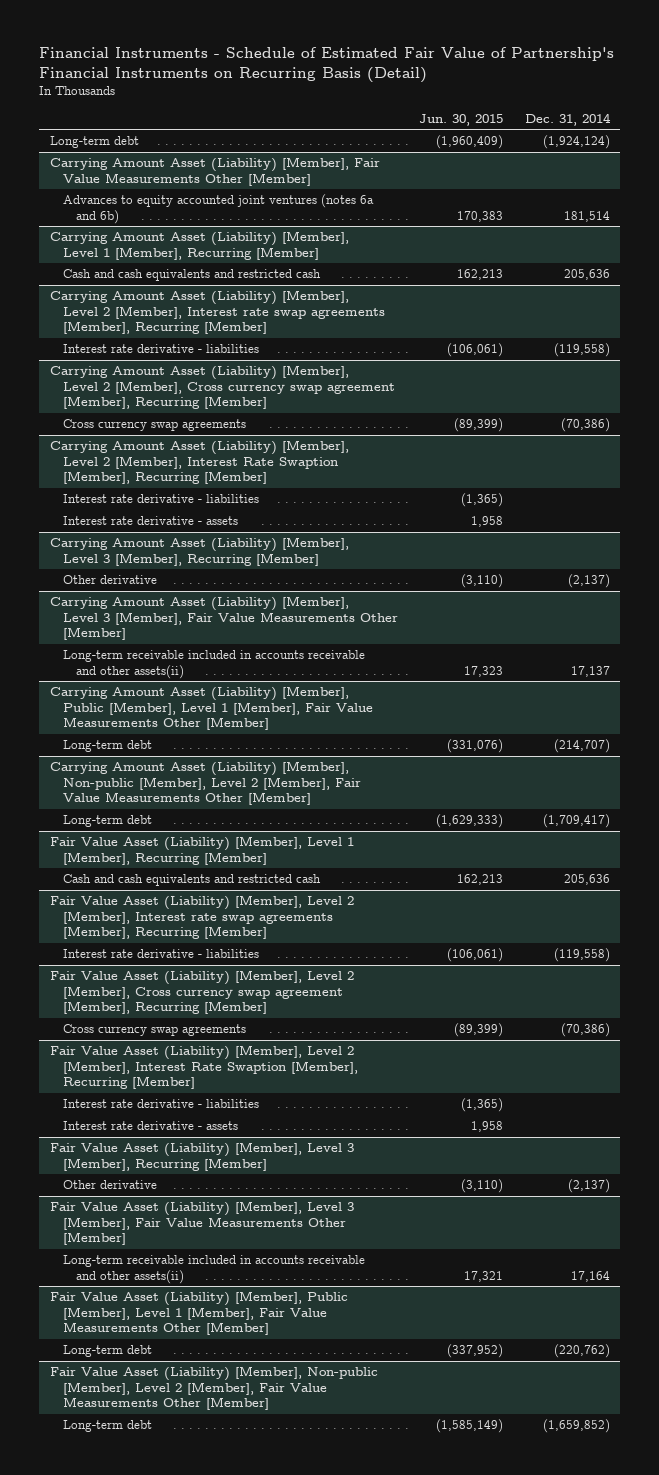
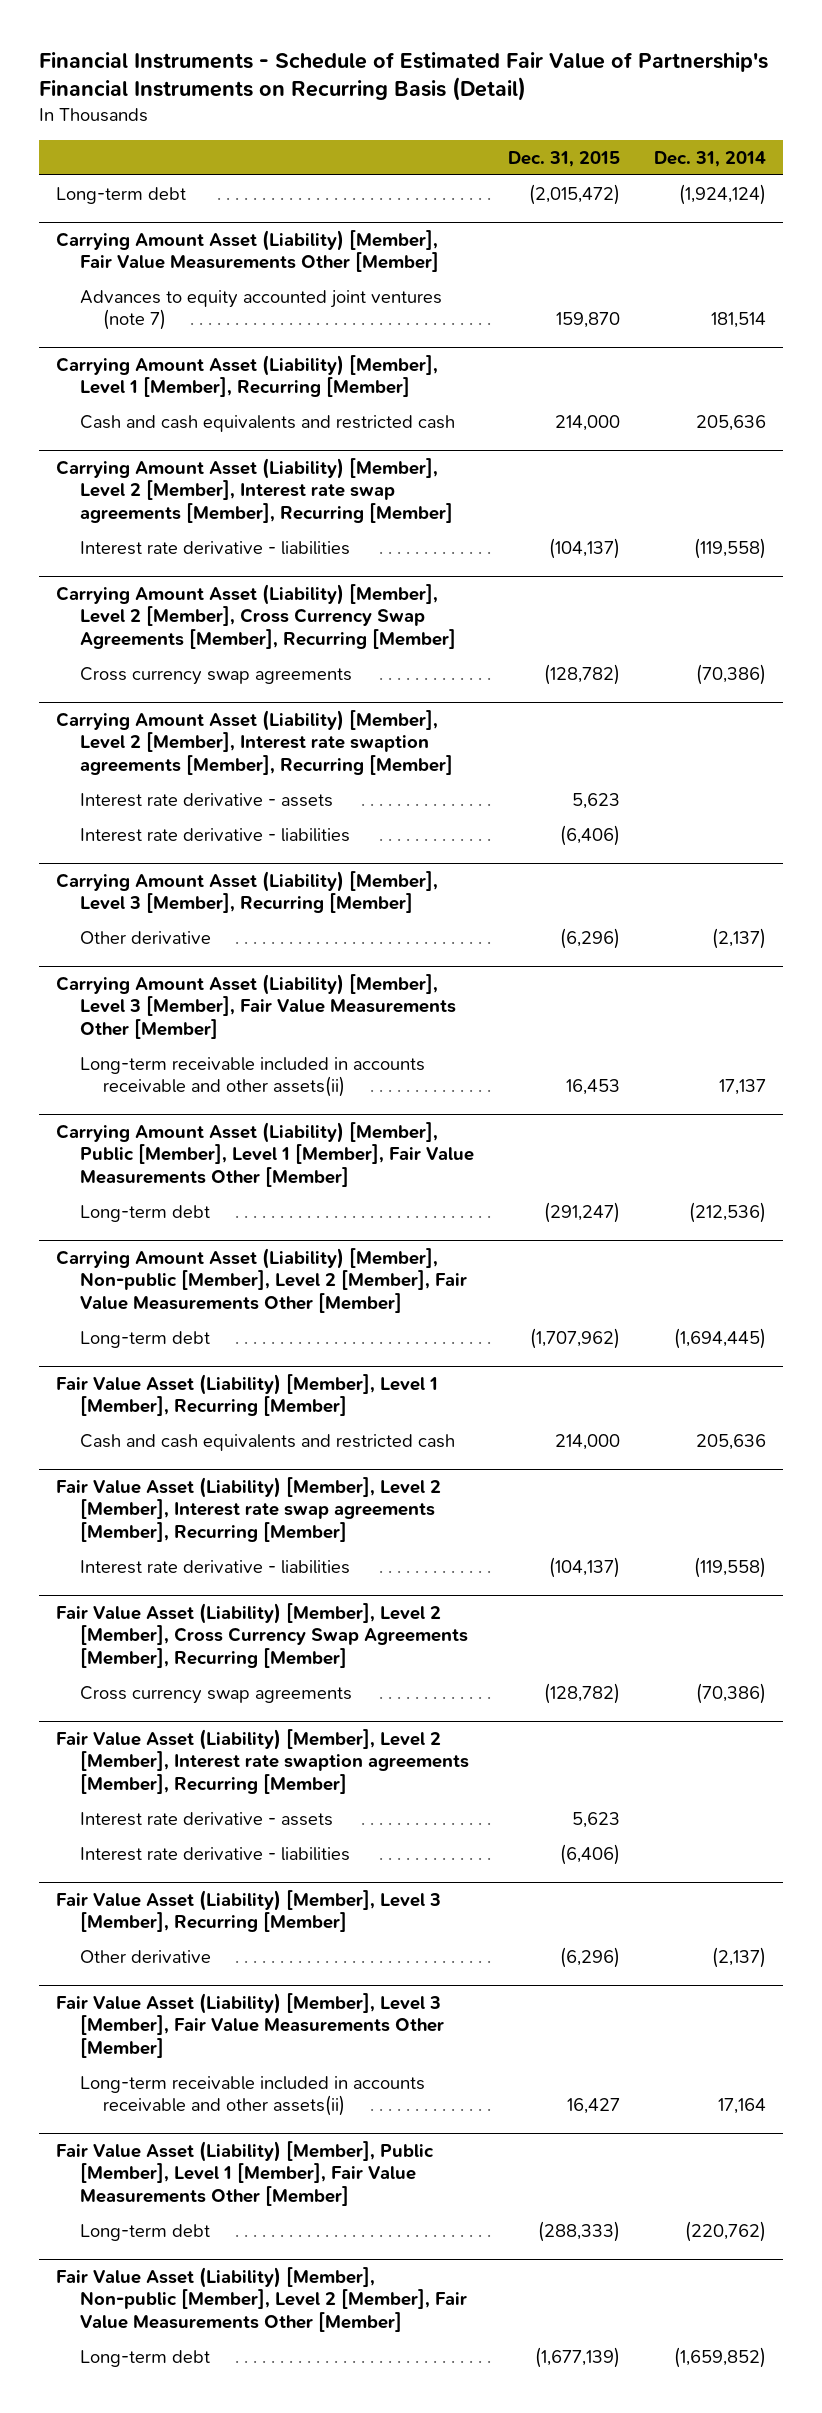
[419,113,504,126] Jun. 30, 2015 -> none
none -> [507,150,620,167] Dec. 31, 2015
[62,194,374,224] Advances to equity accounted joint ventures (notes 6a and 6b) -> [79,289,442,331] Advances to equity accounted joint ventures (note 7)
[49,365,395,410] Carrying Amount Asset (Liability) [Member], Level 2 [Member], Cross currency swap agreement [Member], Recurring [Member] -> [56,583,456,649] Carrying Amount Asset (Liability) [Member], Level 2 [Member], Cross Currency Swap Agreements [Member], Recurring [Member]
[62,494,259,504] Interest rate derivative - liabilities -> none
[49,440,349,485] Carrying Amount Asset (Liability) [Member], Level 2 [Member], Interest Rate Swaption [Member], Recurring [Member] -> [56,709,453,775] Carrying Amount Asset (Liability) [Member], Level 2 [Member], Interest rate swaption agreements [Member], Recurring [Member]
none -> [79,827,350,842] Interest rate derivative - liabilities
[553,739,610,754] (214,707) -> [689,1201,767,1223] (212,536)
[542,814,610,829] (1,709,417) -> [674,1327,767,1349] (1,694,445)
[49,970,354,1015] Fair Value Asset (Liability) [Member], Level 2 [Member], Cross currency swap agreement [Member], Recurring [Member] -> [56,1602,468,1668] Fair Value Asset (Liability) [Member], Level 2 [Member], Cross Currency Swap Agreements [Member], Recurring [Member]
[62,1099,259,1109] Interest rate derivative - liabilities -> none
[49,1045,358,1090] Fair Value Asset (Liability) [Member], Level 2 [Member], Interest Rate Swaption [Member], Recurring [Member] -> [56,1728,469,1794] Fair Value Asset (Liability) [Member], Level 2 [Member], Interest rate swaption agreements [Member], Recurring [Member]
none -> [79,1846,350,1861] Interest rate derivative - liabilities

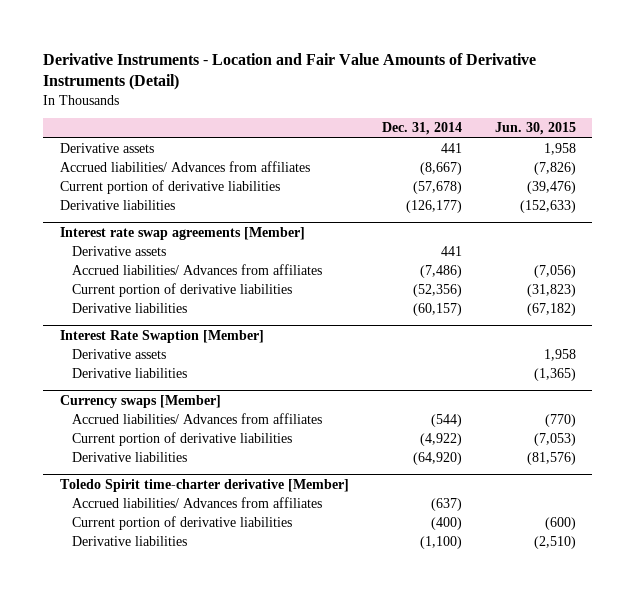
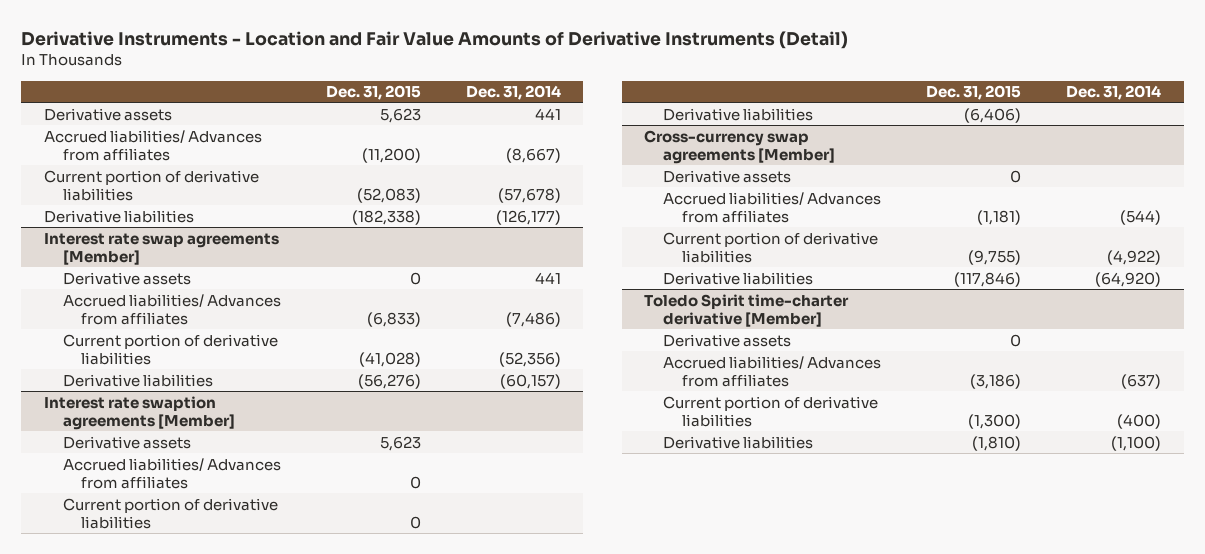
[494,122,576,136] Jun. 30, 2015 -> none
none -> [325,85,421,101] Dec. 31, 2015
[59,330,264,344] Interest Rate Swaption [Member] -> [43,395,235,430] Interest rate swaption agreements [Member]
none -> [62,457,281,489] Accrued liabilities/ Advances from affiliates
none -> [62,497,278,529] Current portion of derivative liabilities
[59,395,221,409] Currency swaps [Member] -> [644,129,836,164] Cross-currency swap agreements [Member]
none -> [663,169,792,183] Derivative assets
none -> [663,333,792,347] Derivative assets

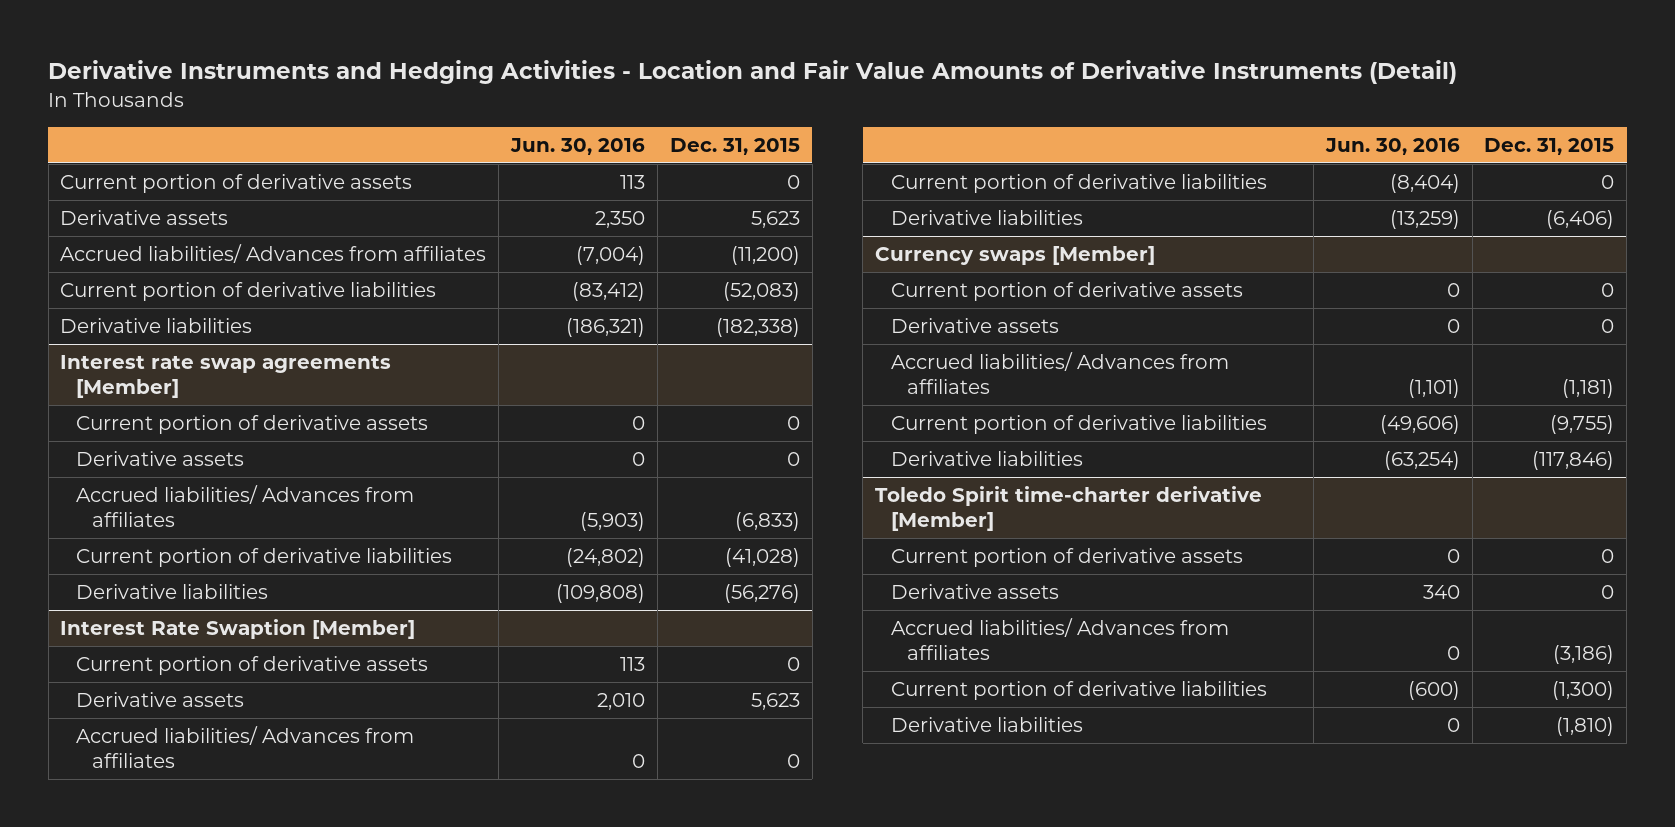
[21,30,849,49] Derivative Instruments - Location and Fair Value Amounts of Derivative Instruments (Detail) -> [48,60,1458,85] Derivative Instruments and Hedging Activities - Location and Fair Value Amounts of Derivative Instruments (Detail)
[465,85,561,101] Dec. 31, 2014 -> none
none -> [510,137,646,155] Jun. 30, 2016
none -> [60,173,413,193] Current portion of derivative assets
none -> [76,414,429,434] Current portion of derivative assets
[43,395,235,430] Interest rate swaption agreements [Member] -> [60,618,416,639] Interest Rate Swaption [Member]
none -> [76,655,429,675] Current portion of derivative assets
[644,129,836,164] Cross-currency swap agreements [Member] -> [874,245,1155,265] Currency swaps [Member]
none -> [890,281,1243,301] Current portion of derivative assets
none -> [890,547,1243,567] Current portion of derivative assets

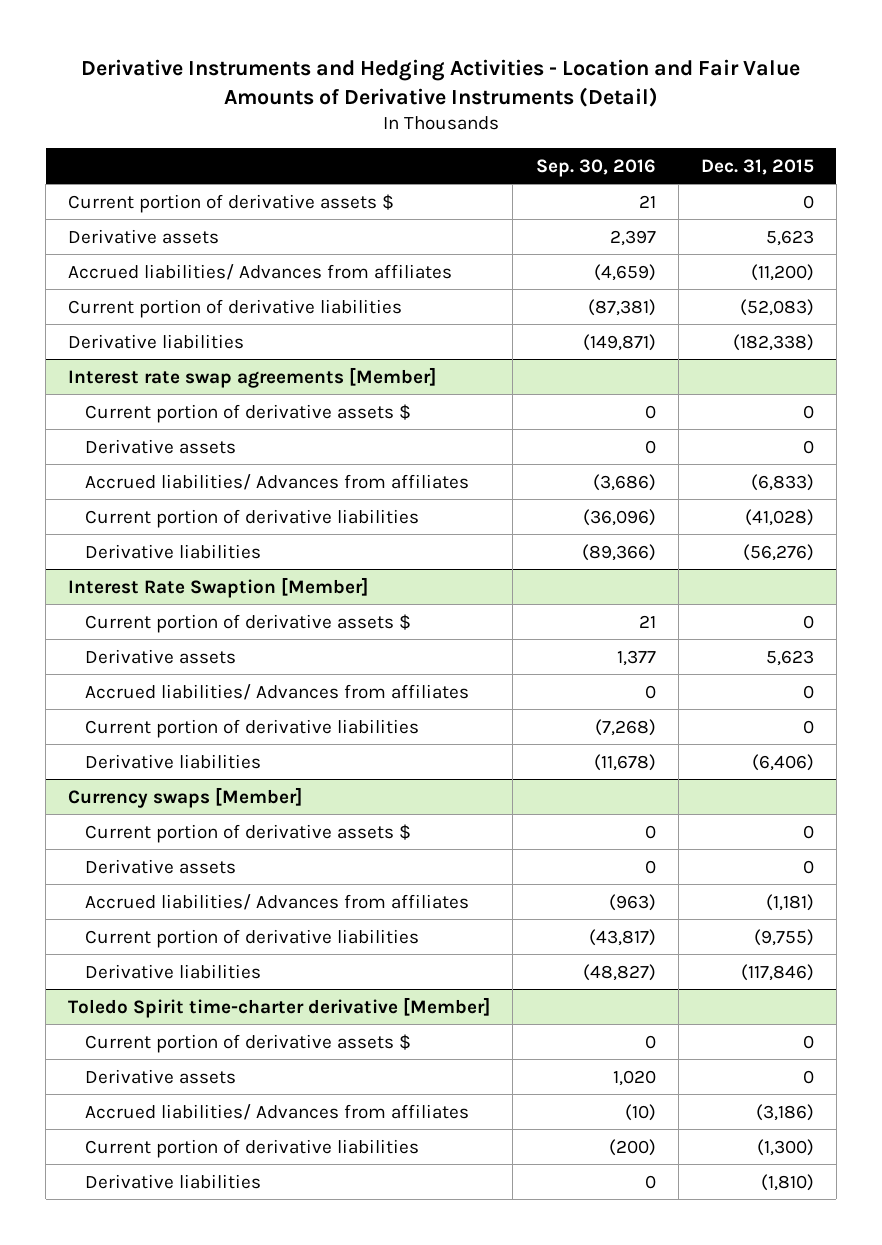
[510,137,646,155] Jun. 30, 2016 -> none
none -> [535,158,656,177] Sep. 30, 2016
[60,173,413,193] Current portion of derivative assets -> [68,193,395,213] Current portion of derivative assets $
[76,414,429,434] Current portion of derivative assets -> [85,403,412,423] Current portion of derivative assets $
[76,655,429,675] Current portion of derivative assets -> [85,613,412,633] Current portion of derivative assets $
[890,281,1243,301] Current portion of derivative assets -> [85,823,412,843] Current portion of derivative assets $
[890,547,1243,567] Current portion of derivative assets -> [85,1033,412,1053] Current portion of derivative assets $

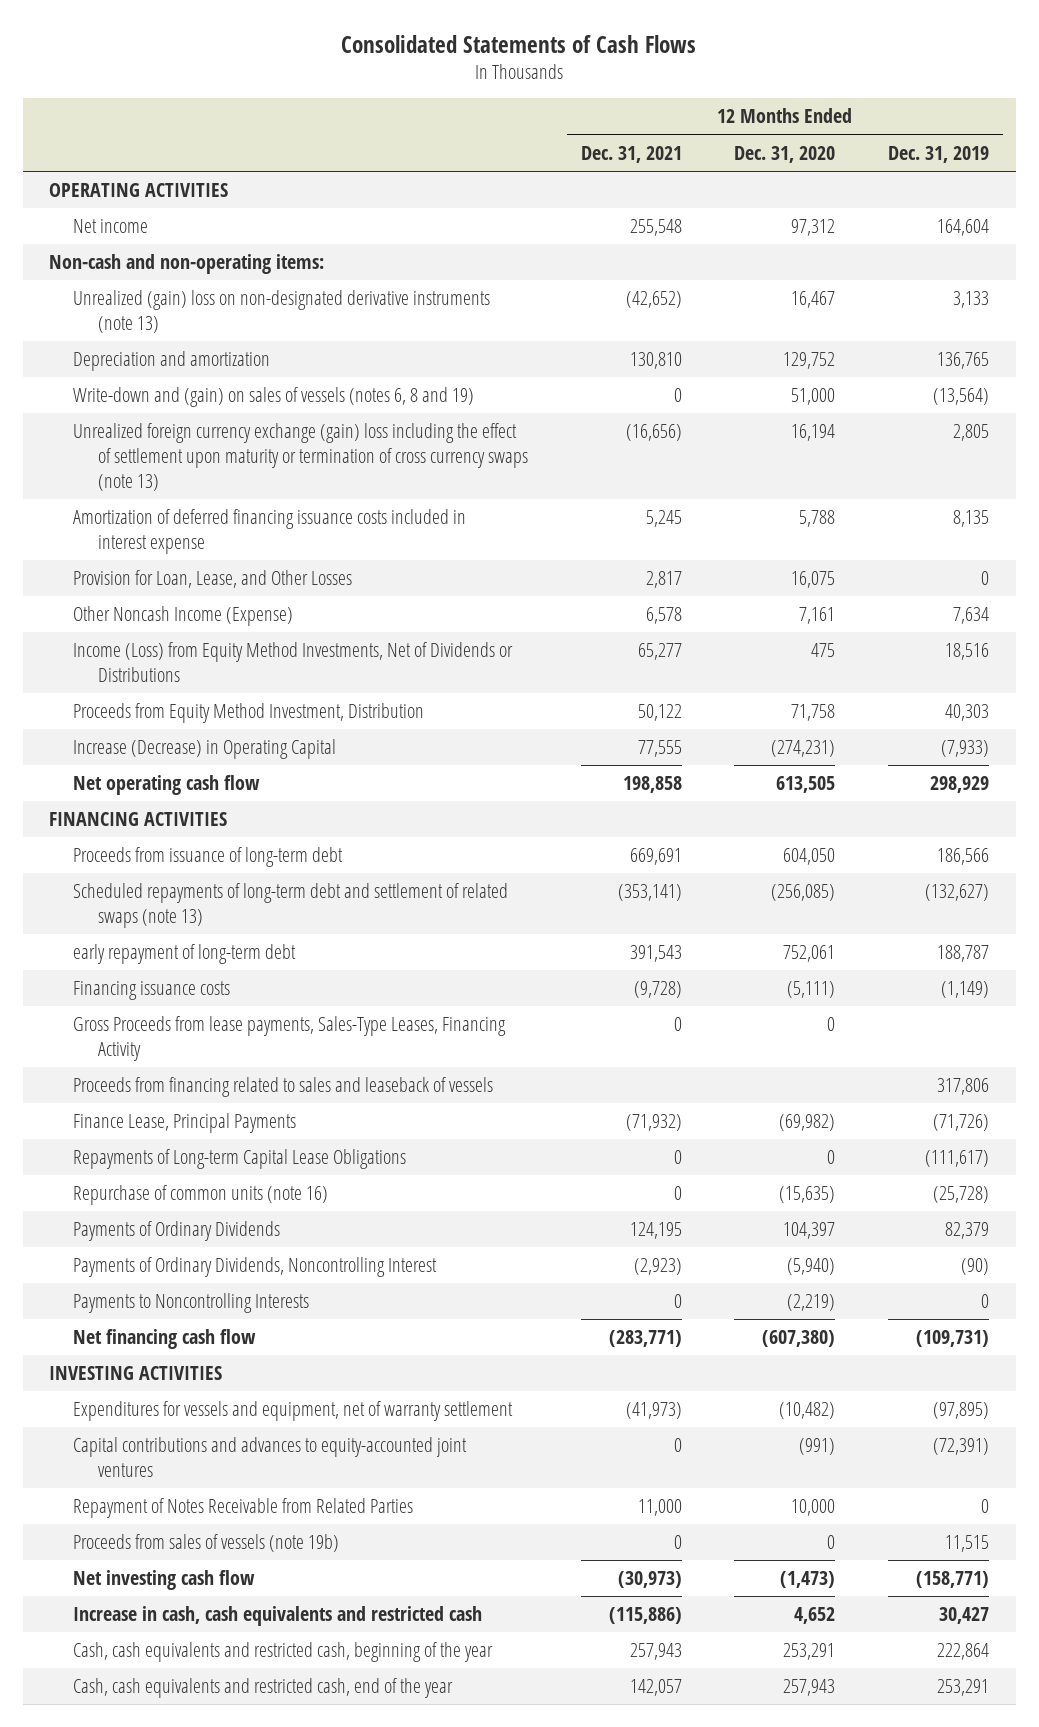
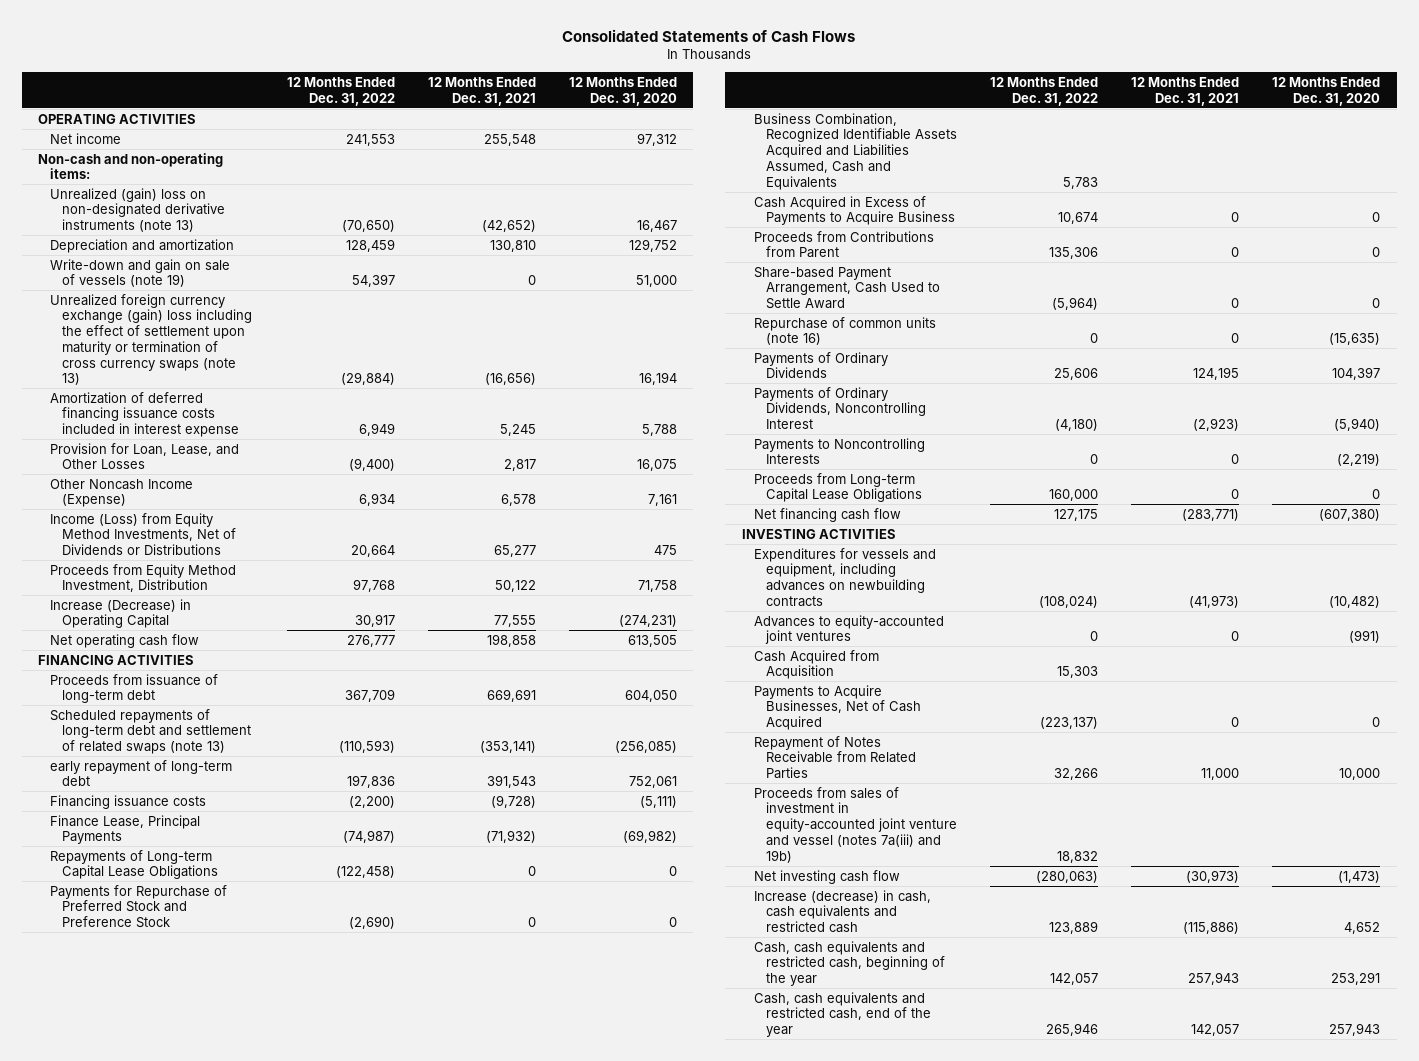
[888,145,990,163] Dec. 31, 2019 -> none
none -> [286,76,395,106] 12 Months Ended Dec. 31, 2022
[73,387,475,408] Write-down and (gain) on sales of vessels (notes 6, 8 and 19) -> [50,258,231,288] Write-down and gain on sale of vessels (note 19)
[73,1016,507,1061] Gross Proceeds from lease payments, Sales-Type Leases, Financing Activity -> none
[73,1077,494,1098] Proceeds from financing related to sales and leaseback of vessels -> none
none -> [50,884,228,929] Payments for Repurchase of Preferred Stock and Preference Stock
none -> [753,112,957,190] Business Combination, Recognized Identifiable Assets Acquired and Liabilities Assumed, Cash and Equivalents
none -> [753,195,955,226] Cash Acquired in Excess of Payments to Acquire Business
none -> [753,230,934,259] Proceeds from Contributions from Parent
none -> [753,266,940,310] Share-based Payment Arrangement, Cash Used to Settle Award
none -> [753,472,922,503] Proceeds from Long-term Capital Lease Obligations
[73,1401,514,1422] Expenditures for vessels and equipment, net of warranty settlement -> [753,547,936,607] Expenditures for vessels and equipment, including advances on newbuilding contracts
[73,1437,468,1477] Capital contributions and advances to equity-accounted joint ventures -> [753,614,944,645] Advances to equity-accounted joint ventures
none -> [753,649,879,680] Cash Acquired from Acquisition
none -> [753,684,921,731] Payments to Acquire Businesses, Net of Cash Acquired
[73,1534,340,1553] Proceeds from sales of vessels (note 19b) -> none
none -> [753,786,957,863] Proceeds from sales of investment in equity-accounted joint venture and vessel (notes 7a(iii) and 19b)
[73,1606,483,1627] Increase in cash, cash equivalents and restricted cash -> [753,889,931,934] Increase (decrease) in cash, cash equivalents and restricted cash

